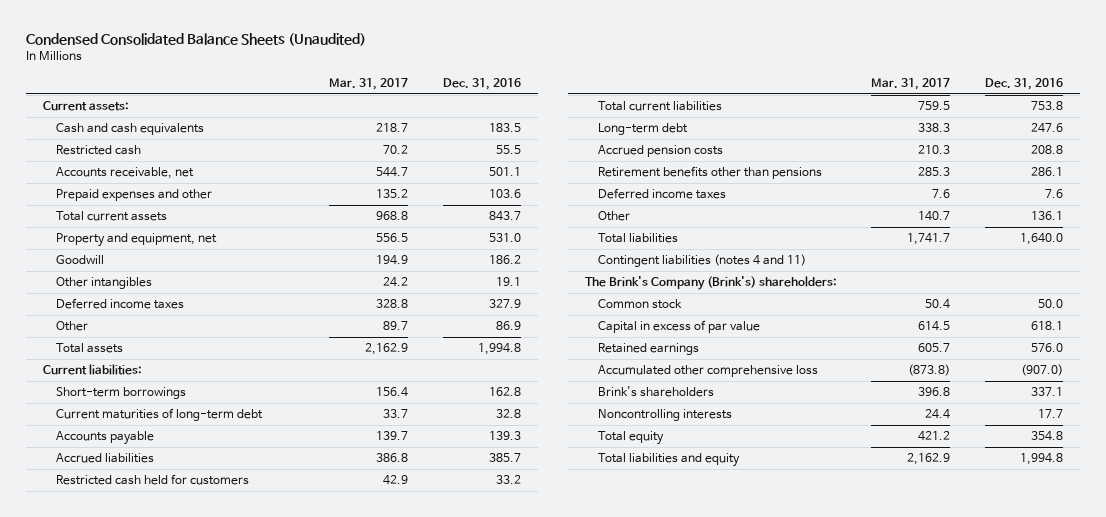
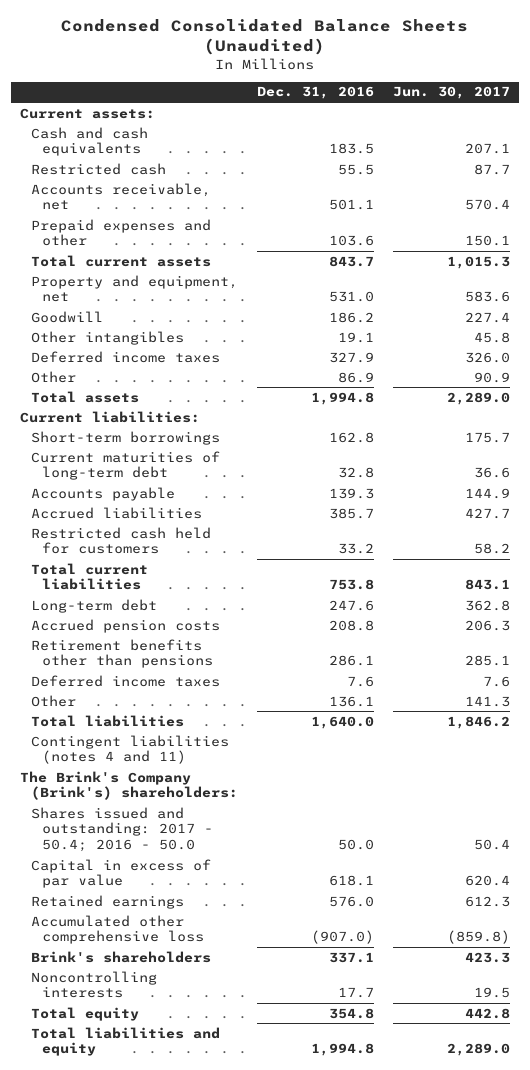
[329,77,409,90] Mar. 31, 2017 -> none
none -> [392,86,510,100] Jun. 30, 2017
[598,299,683,310] Common stock -> [30,806,213,852] Shares issued and outstanding: 2017 - 50.4; 2016 - 50.0

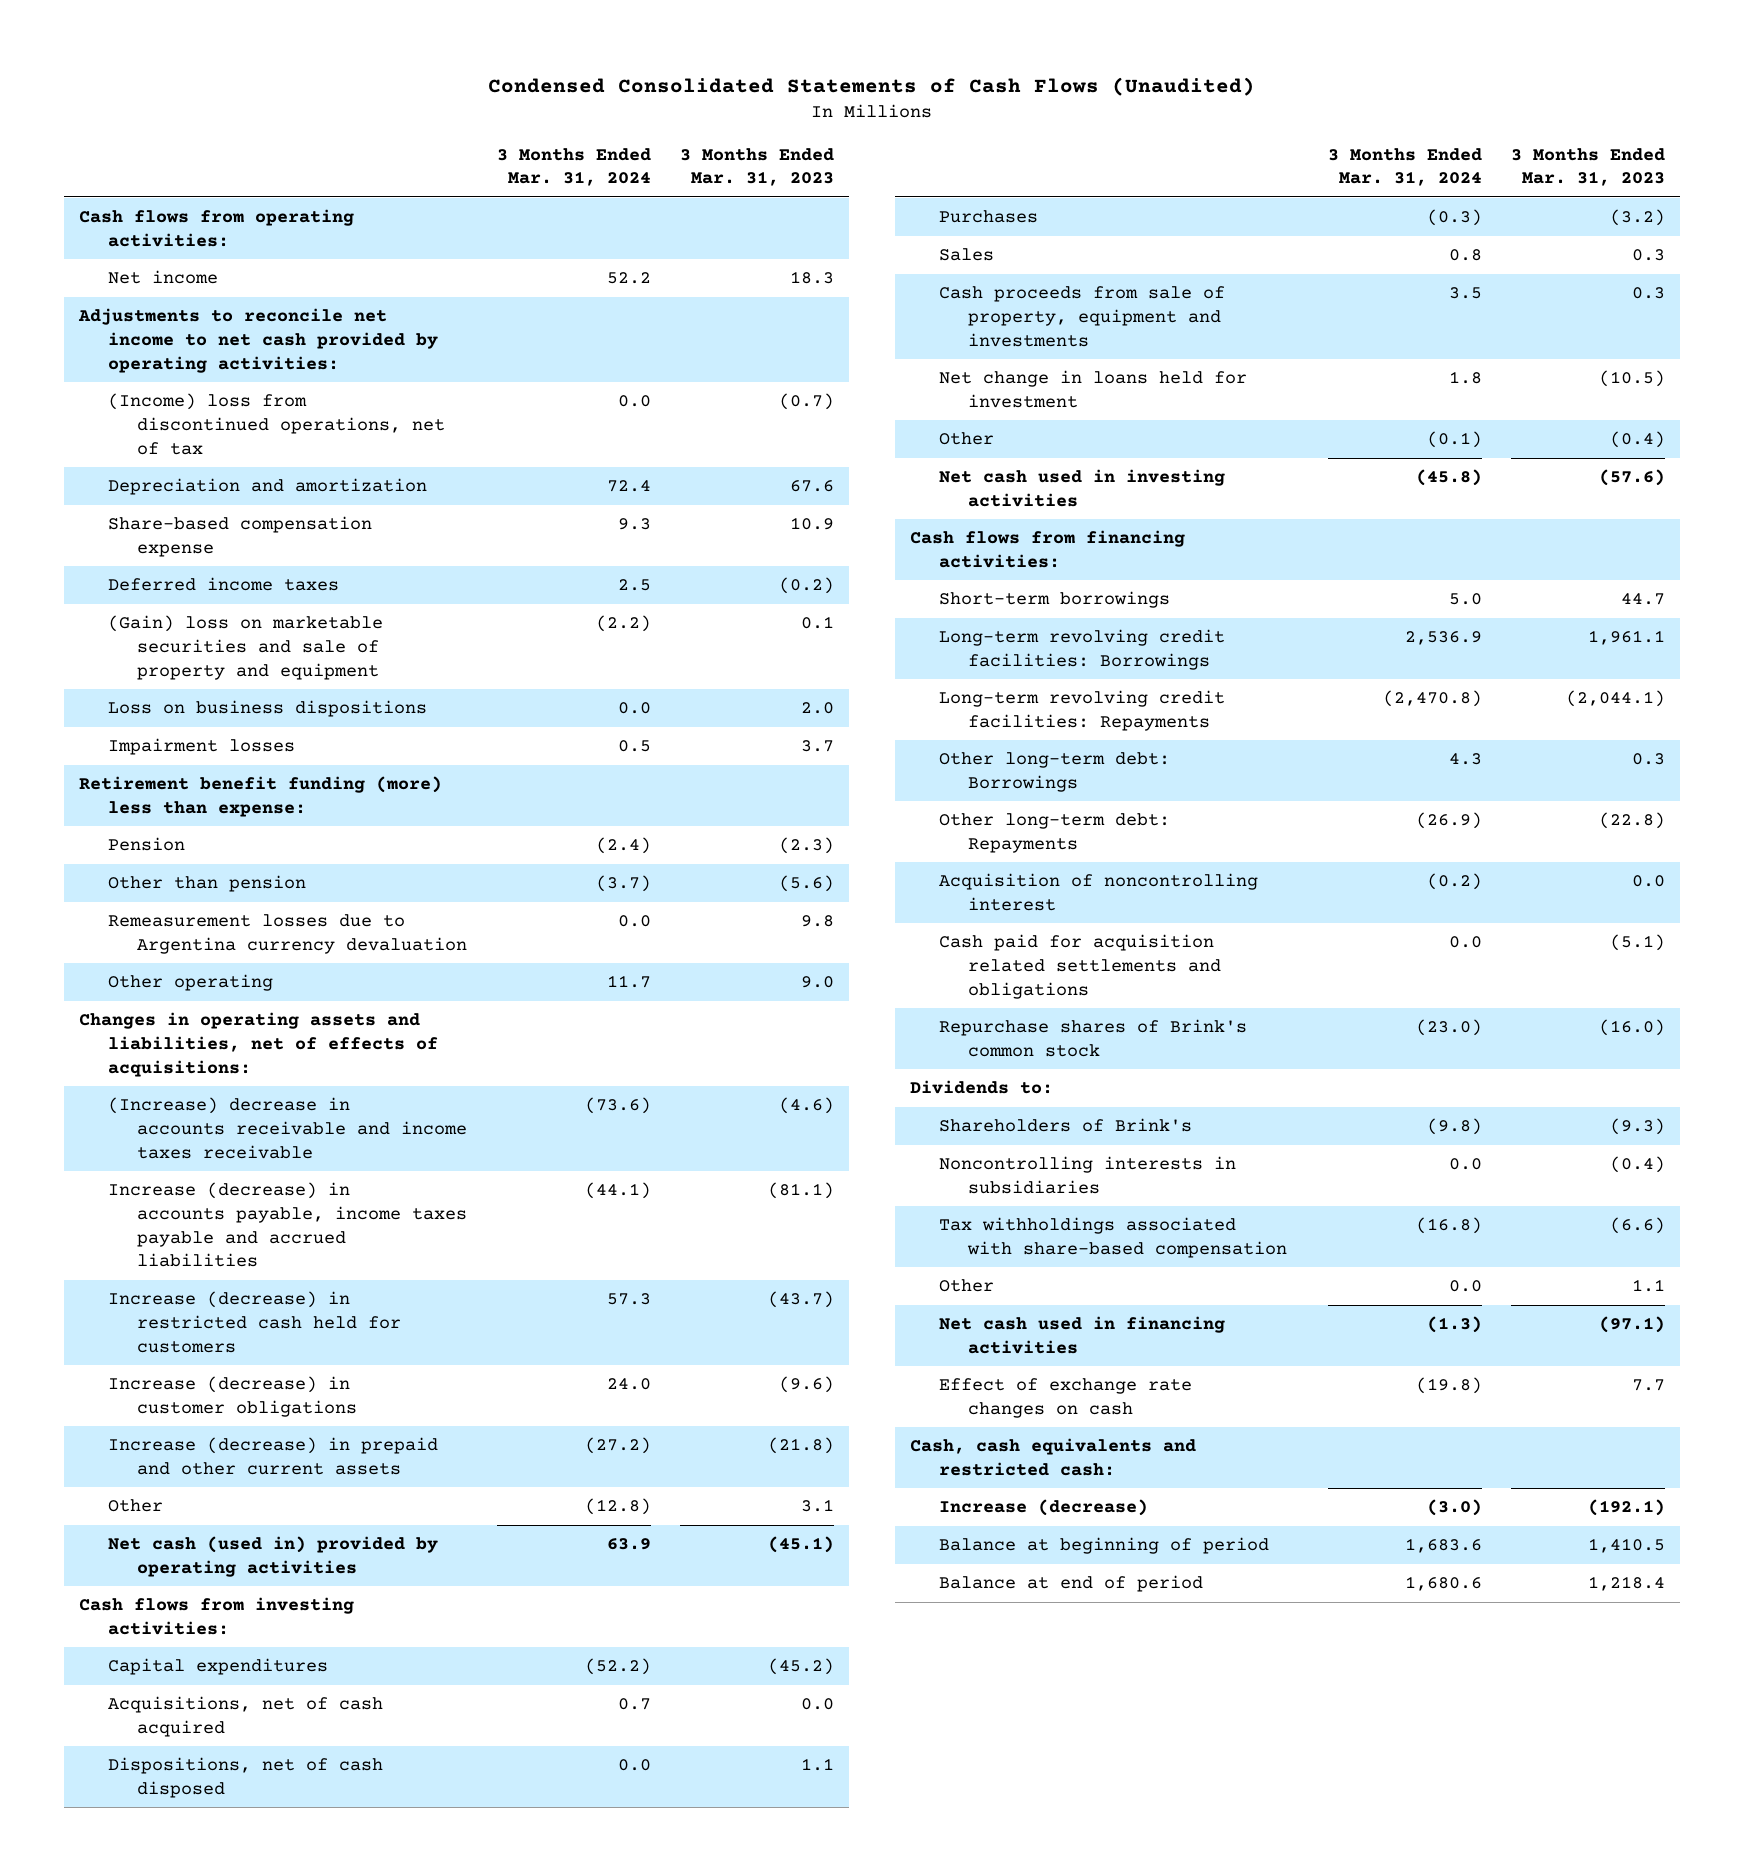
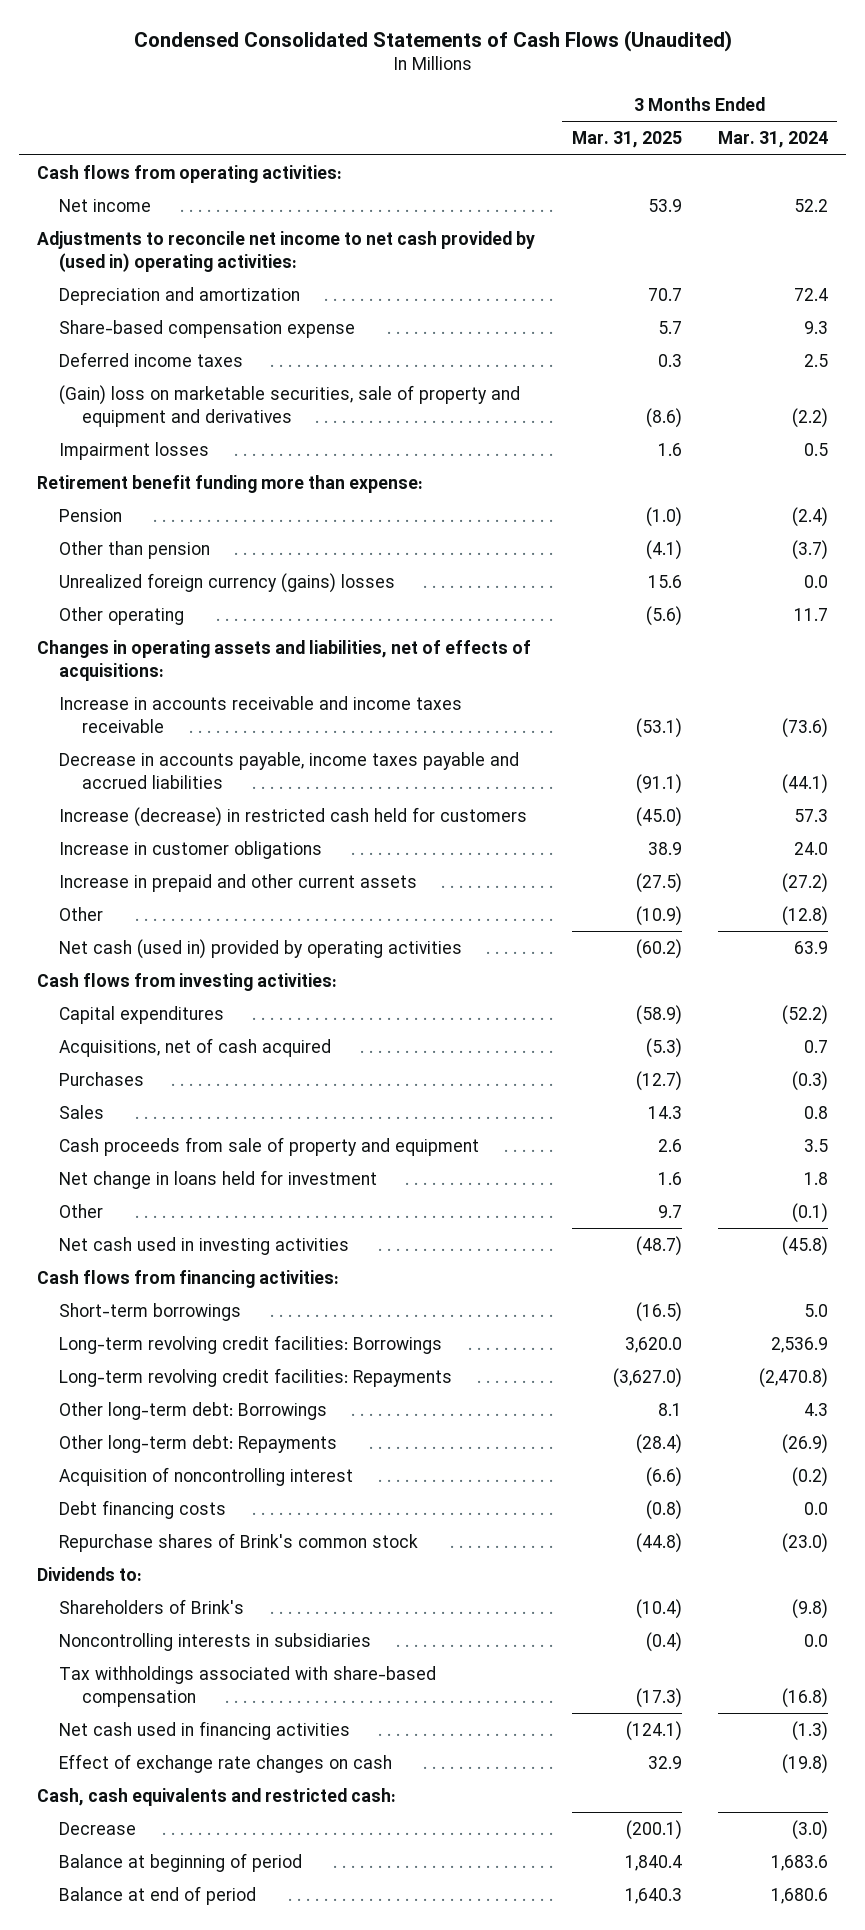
[680,147,835,187] 3 Months Ended Mar. 31, 2023 -> none
none -> [571,131,682,149] Mar. 31, 2025
[107,393,446,455] (Income) loss from discontinued operations, net of tax -> none
[77,308,438,373] Adjustments to reconcile net income to net cash provided by operating activities: -> [37,230,536,272] Adjustments to reconcile net income to net cash provided by (used in) operating activities:
[107,700,427,718] Loss on business dispositions -> none
[107,615,383,680] (Gain) loss on marketable securities and sale of property and equipment -> [59,384,521,427] (Gain) loss on marketable securities, sale of property and equipment and derivatives
[78,776,442,817] Retirement benefit funding (more) less than expense: -> [37,474,424,493] Retirement benefit funding more than expense:
[107,914,468,954] Remeasurement losses due to Argentina currency devaluation -> [59,572,396,593] Unrealized foreign currency (gains) losses
[107,1097,468,1159] (Increase) decrease in accounts receivable and income taxes receivable -> [59,695,463,733] Increase in accounts receivable and income taxes receivable
[107,1182,468,1268] Increase (decrease) in accounts payable, income taxes payable and accrued liabilities -> [59,751,520,789] Decrease in accounts payable, income taxes payable and accrued liabilities
[107,1376,358,1417] Increase (decrease) in customer obligations -> [59,840,323,859] Increase in customer obligations
[107,1437,438,1475] Increase (decrease) in prepaid and other current assets -> [59,873,418,892] Increase in prepaid and other current assets
[107,1757,383,1798] Dispositions, net of cash disposed -> none
[939,286,1226,347] Cash proceeds from sale of property, equipment and investments -> [59,1136,480,1156] Cash proceeds from sale of property and equipment
[939,934,1222,999] Cash paid for acquisition related settlements and obligations -> none
none -> [59,1499,227,1519] Debt financing costs
[939,1279,995,1293] Other -> none
[939,1499,1149,1517] Increase (decrease) -> [59,1821,137,1835] Decrease

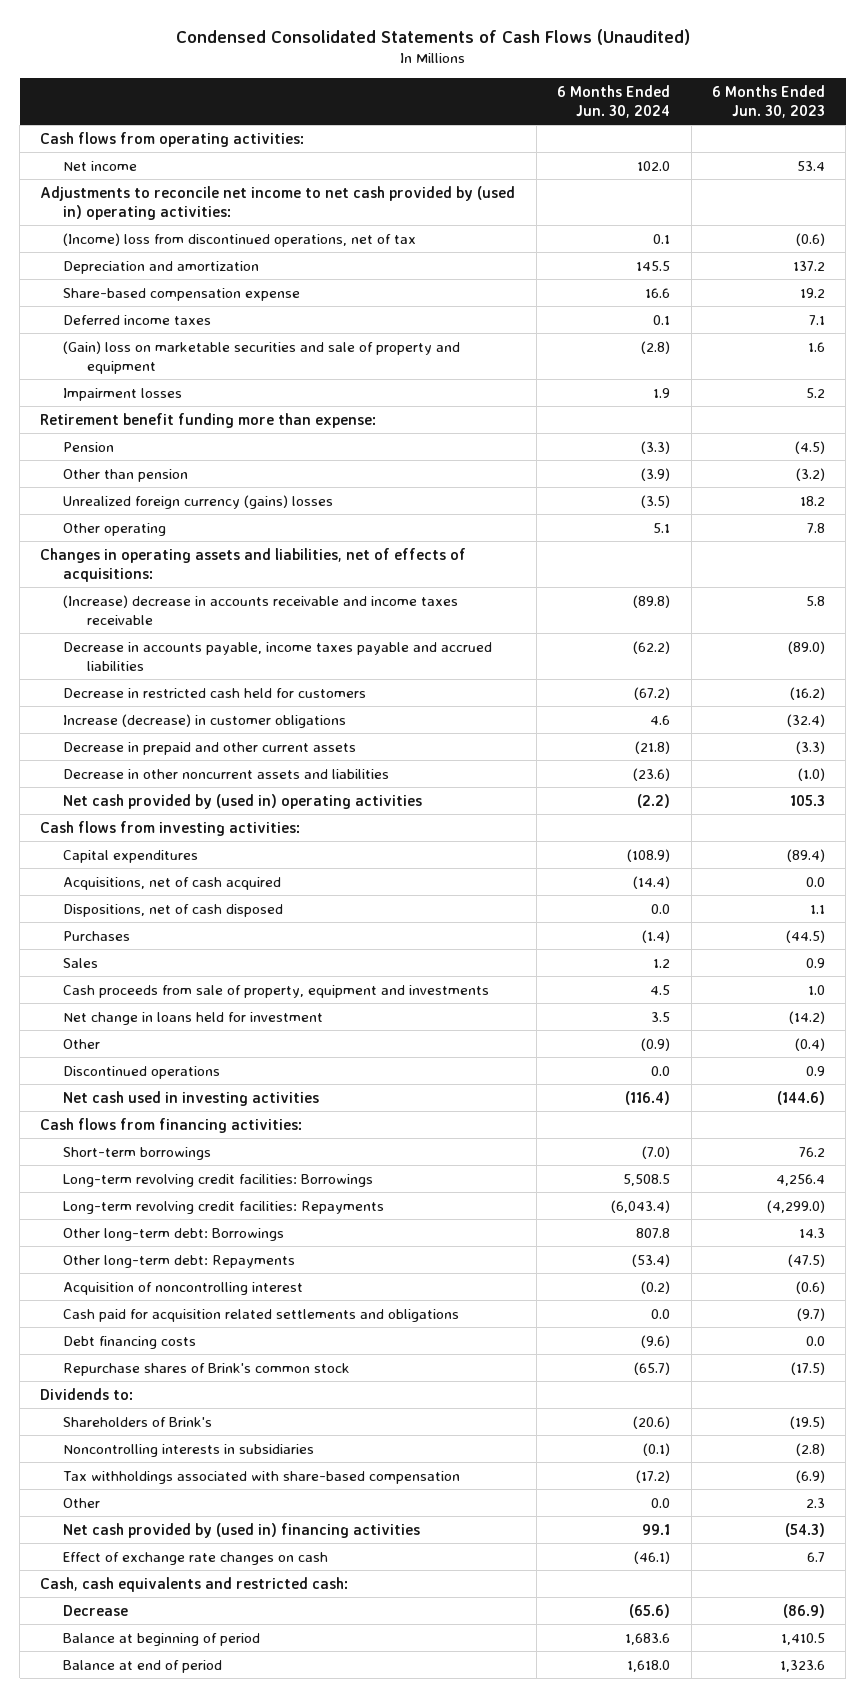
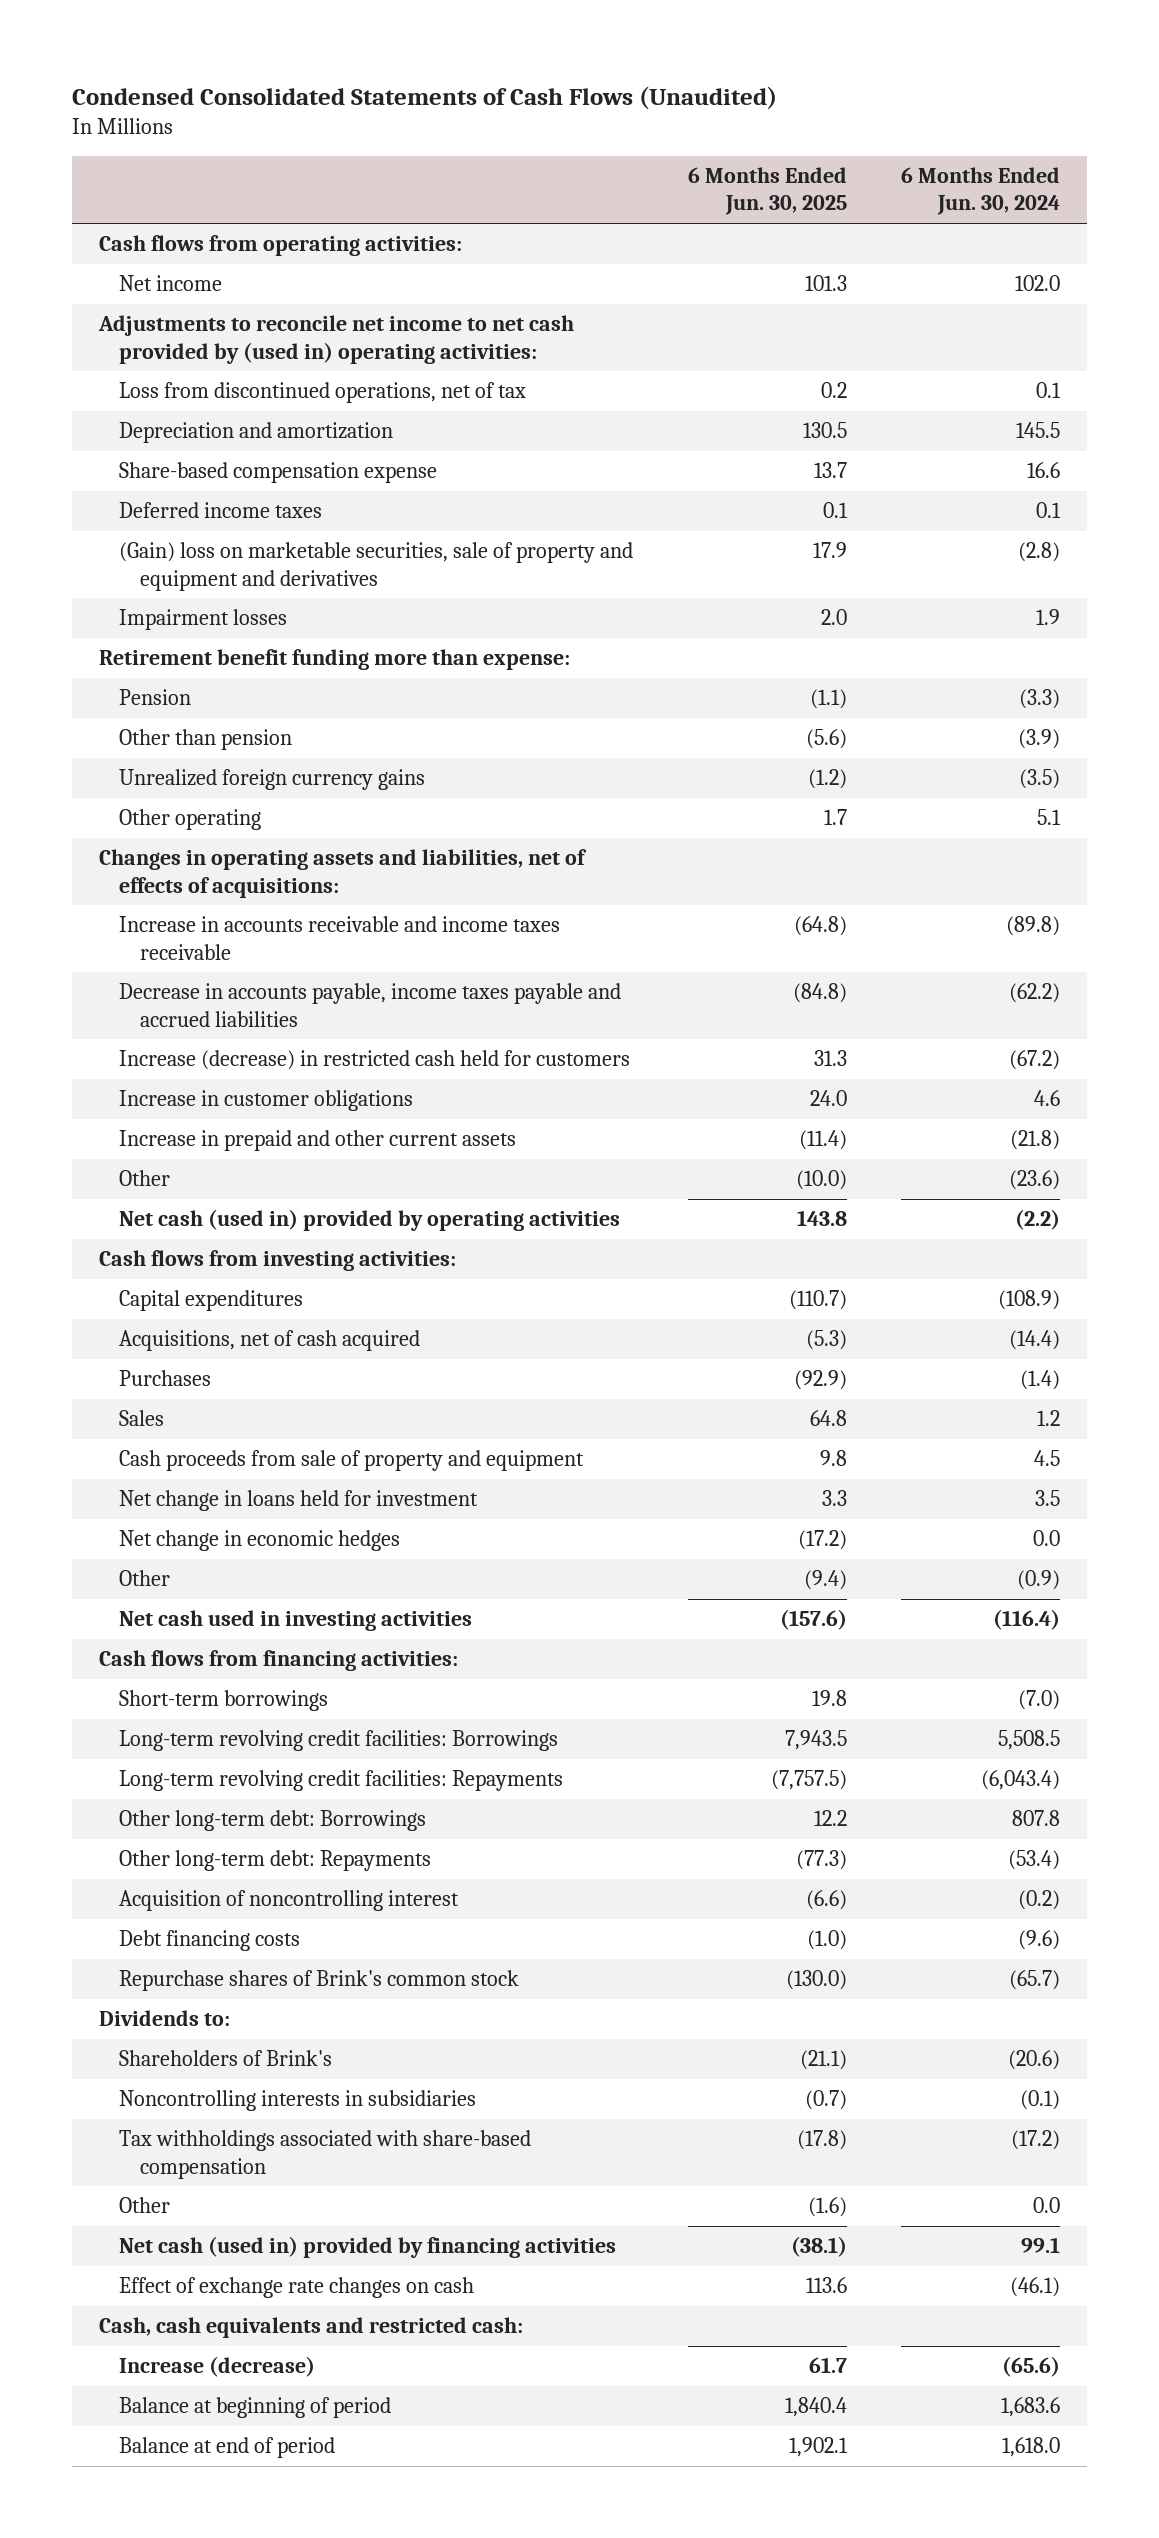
[711,84,825,118] 6 Months Ended Jun. 30, 2023 -> none
none -> [687,167,847,216] 6 Months Ended Jun. 30, 2025
[63,232,417,247] (Income) loss from discontinued operations, net of tax -> [119,382,527,404] Loss from discontinued operations, net of tax
[63,340,461,374] (Gain) loss on marketable securities and sale of property and equipment -> [119,542,634,591] (Gain) loss on marketable securities, sale of property and equipment and derivatives
[63,494,334,509] Unrealized foreign currency (gains) losses -> [119,769,426,791] Unrealized foreign currency gains
[63,594,459,625] (Increase) decrease in accounts receivable and income taxes receivable -> [119,916,561,960] Increase in accounts receivable and income taxes receivable
[63,687,367,698] Decrease in restricted cash held for customers -> [119,1050,631,1071] Increase (decrease) in restricted cash held for customers
[63,713,347,728] Increase (decrease) in customer obligations -> [119,1090,414,1112] Increase in customer obligations
[63,741,357,755] Decrease in prepaid and other current assets -> [119,1130,517,1152] Increase in prepaid and other current assets
[63,768,390,779] Decrease in other noncurrent assets and liabilities -> [119,1170,171,1187] Other
[63,793,423,809] Net cash provided by (used in) operating activities -> [119,1209,621,1232] Net cash (used in) provided by operating activities
[63,903,284,917] Dispositions, net of cash disposed -> none
[63,984,490,998] Cash proceeds from sale of property, equipment and investments -> [119,1450,585,1472] Cash proceeds from sale of property and equipment
none -> [119,1530,401,1552] Net change in economic hedges
[63,1065,221,1079] Discontinued operations -> none
[63,1308,460,1322] Cash paid for acquisition related settlements and obligations -> none
[63,1522,421,1538] Net cash provided by (used in) financing activities -> [119,2236,617,2259] Net cash (used in) provided by financing activities
[63,1604,129,1616] Decrease -> [119,2356,316,2378] Increase (decrease)

